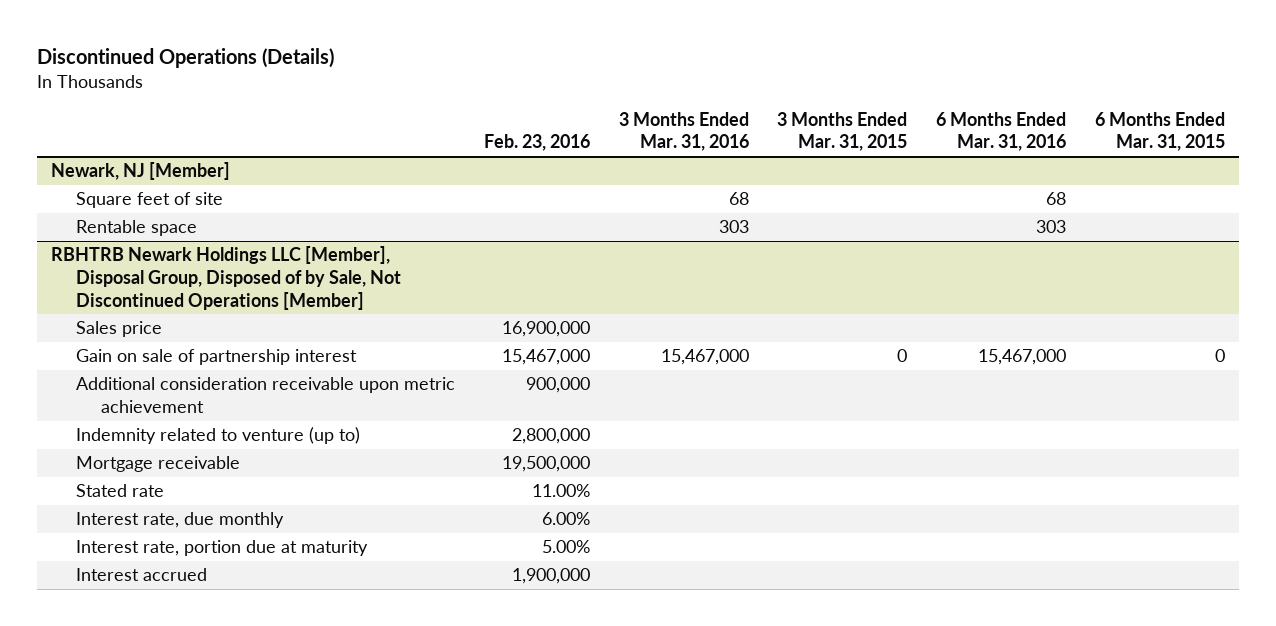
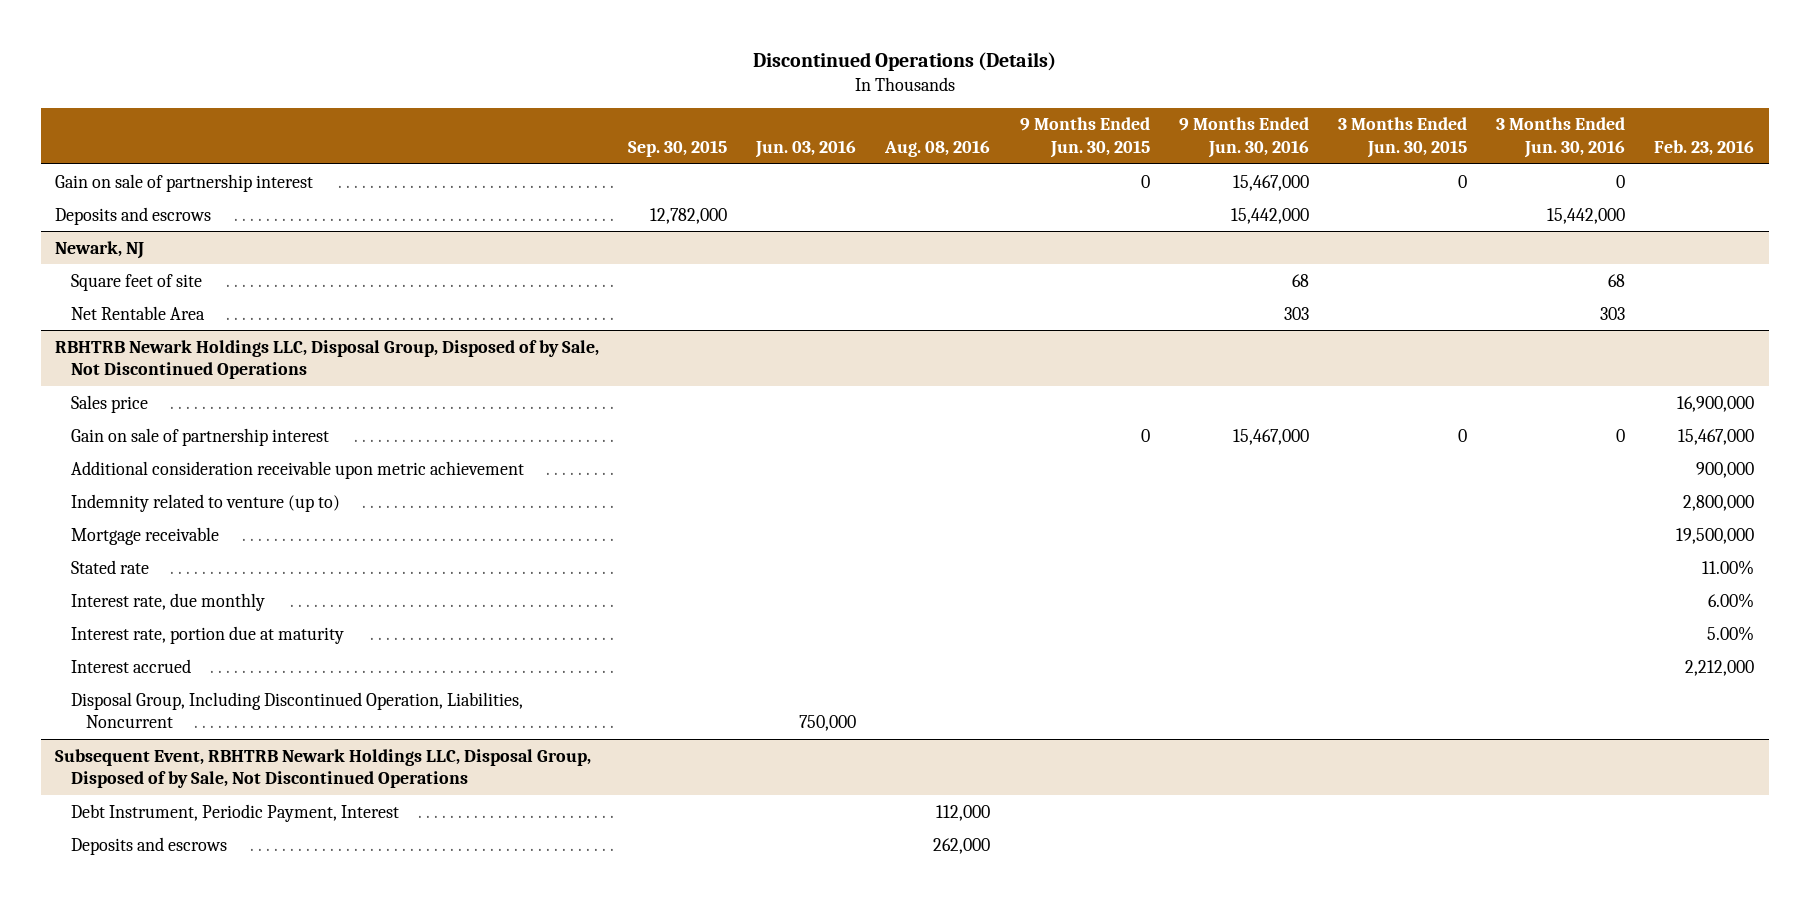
[618,111,749,152] 3 Months Ended Mar. 31, 2016 -> none
[777,111,908,152] 3 Months Ended Mar. 31, 2015 -> none
[936,111,1067,152] 6 Months Ended Mar. 31, 2016 -> none
[1094,111,1225,152] 6 Months Ended Mar. 31, 2015 -> none
none -> [628,139,728,157] Sep. 30, 2015
none -> [755,139,857,158] Jun. 03, 2016
none -> [884,139,991,157] Aug. 08, 2016
none -> [1019,117,1150,158] 9 Months Ended Jun. 30, 2015
none -> [1178,117,1309,158] 9 Months Ended Jun. 30, 2016
none -> [1337,117,1467,158] 3 Months Ended Jun. 30, 2015
none -> [1495,117,1625,158] 3 Months Ended Jun. 30, 2016
none -> [55,173,314,192] Gain on sale of partnership interest
none -> [55,206,212,225] Deposits and escrows
[51,162,231,181] Newark, NJ [Member] -> [55,240,145,259] Newark, NJ
[76,220,198,237] Rentable space -> [70,305,205,320] Net Rentable Area
[51,246,402,310] RBHTRB Newark Holdings LLC [Member], Disposal Group, Disposed of by Sale, Not Discontinued Operations [Member] -> [55,339,600,379] RBHTRB Newark Holdings LLC, Disposal Group, Disposed of by Sale, Not Discontinued Operations
[511,568,590,585] 1,900,000 -> [1684,659,1754,676] 2,212,000
none -> [70,691,523,728] Disposal Group, Including Discontinued Operation, Liabilities, Noncurrent
none -> [55,748,592,788] Subsequent Event, RBHTRB Newark Holdings LLC, Disposal Group, Disposed of by Sale, Not Discontinued Operations
none -> [70,803,399,822] Debt Instrument, Periodic Payment, Interest
none -> [70,836,227,855] Deposits and escrows

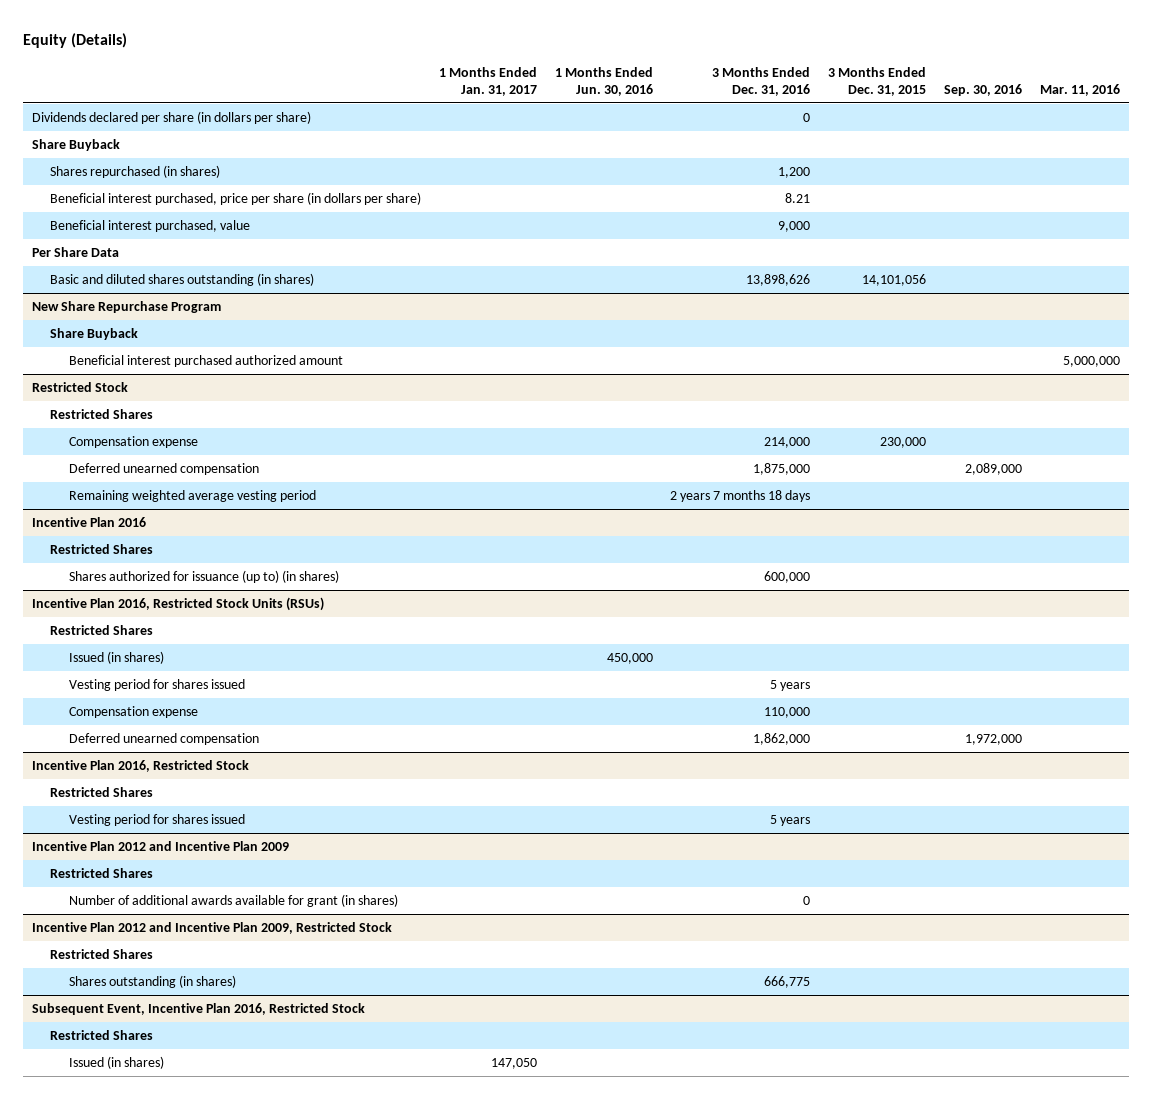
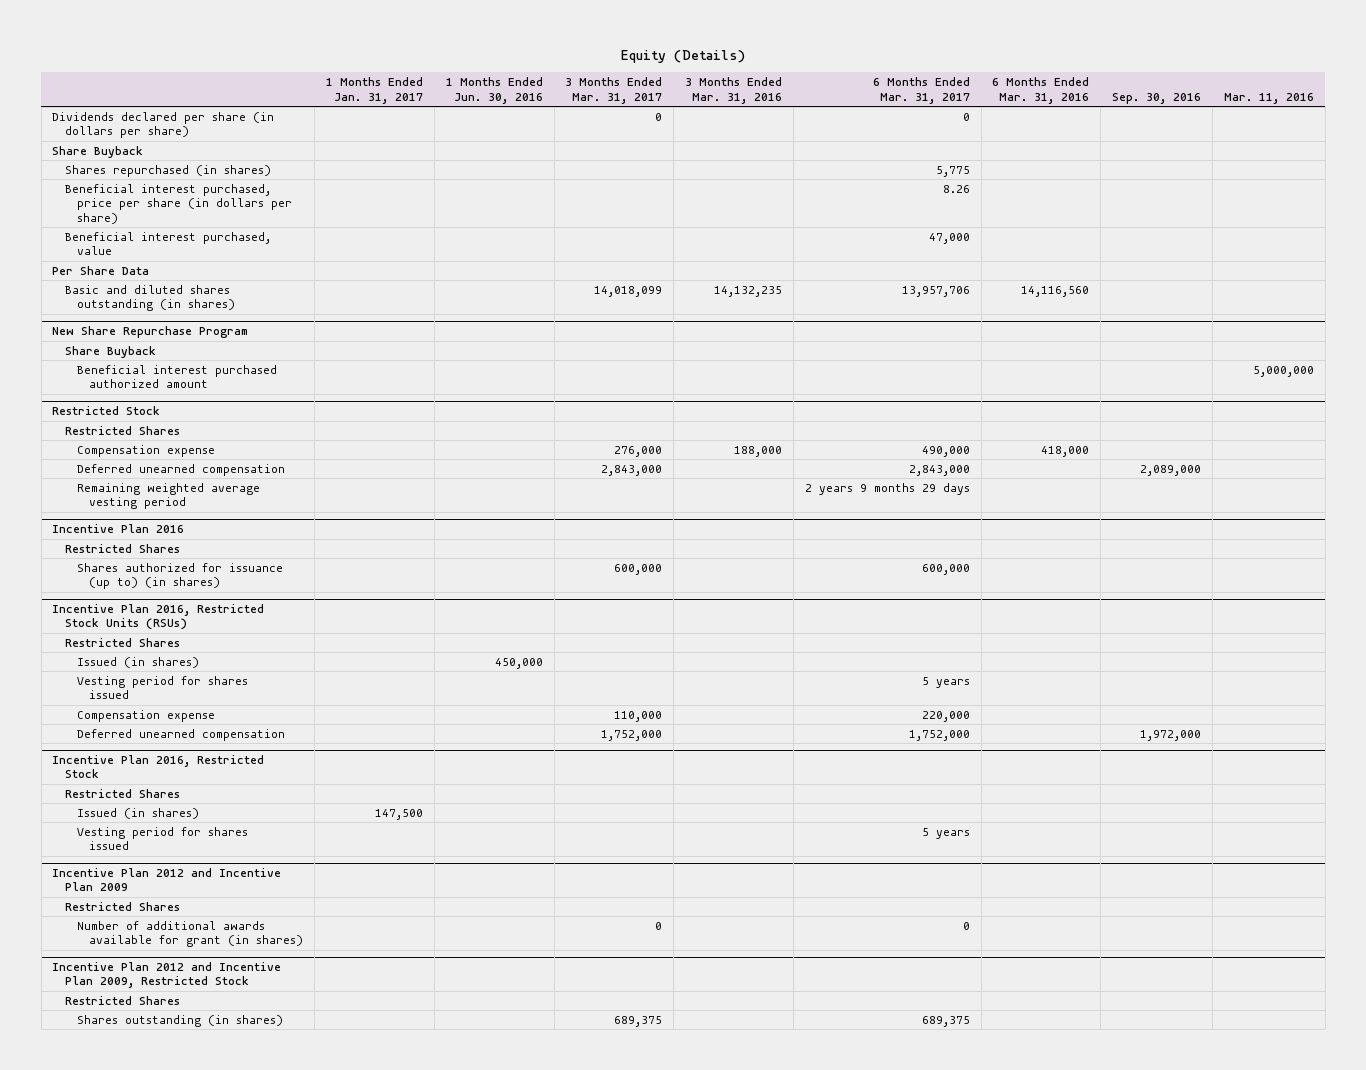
[712,66,811,96] 3 Months Ended Dec. 31, 2016 -> none
[828,66,927,96] 3 Months Ended Dec. 31, 2015 -> none
none -> [565,77,663,104] 3 Months Ended Mar. 31, 2017
none -> [685,77,783,104] 3 Months Ended Mar. 31, 2016
none -> [872,77,970,104] 6 Months Ended Mar. 31, 2017
none -> [992,77,1090,104] 6 Months Ended Mar. 31, 2016
none -> [77,807,200,819] Issued (in shares)
[31,1003,365,1016] Subsequent Event, Incentive Plan 2016, Restricted Stock -> none
[50,1030,154,1041] Restricted Shares -> none
[68,1056,164,1070] Issued (in shares) -> none

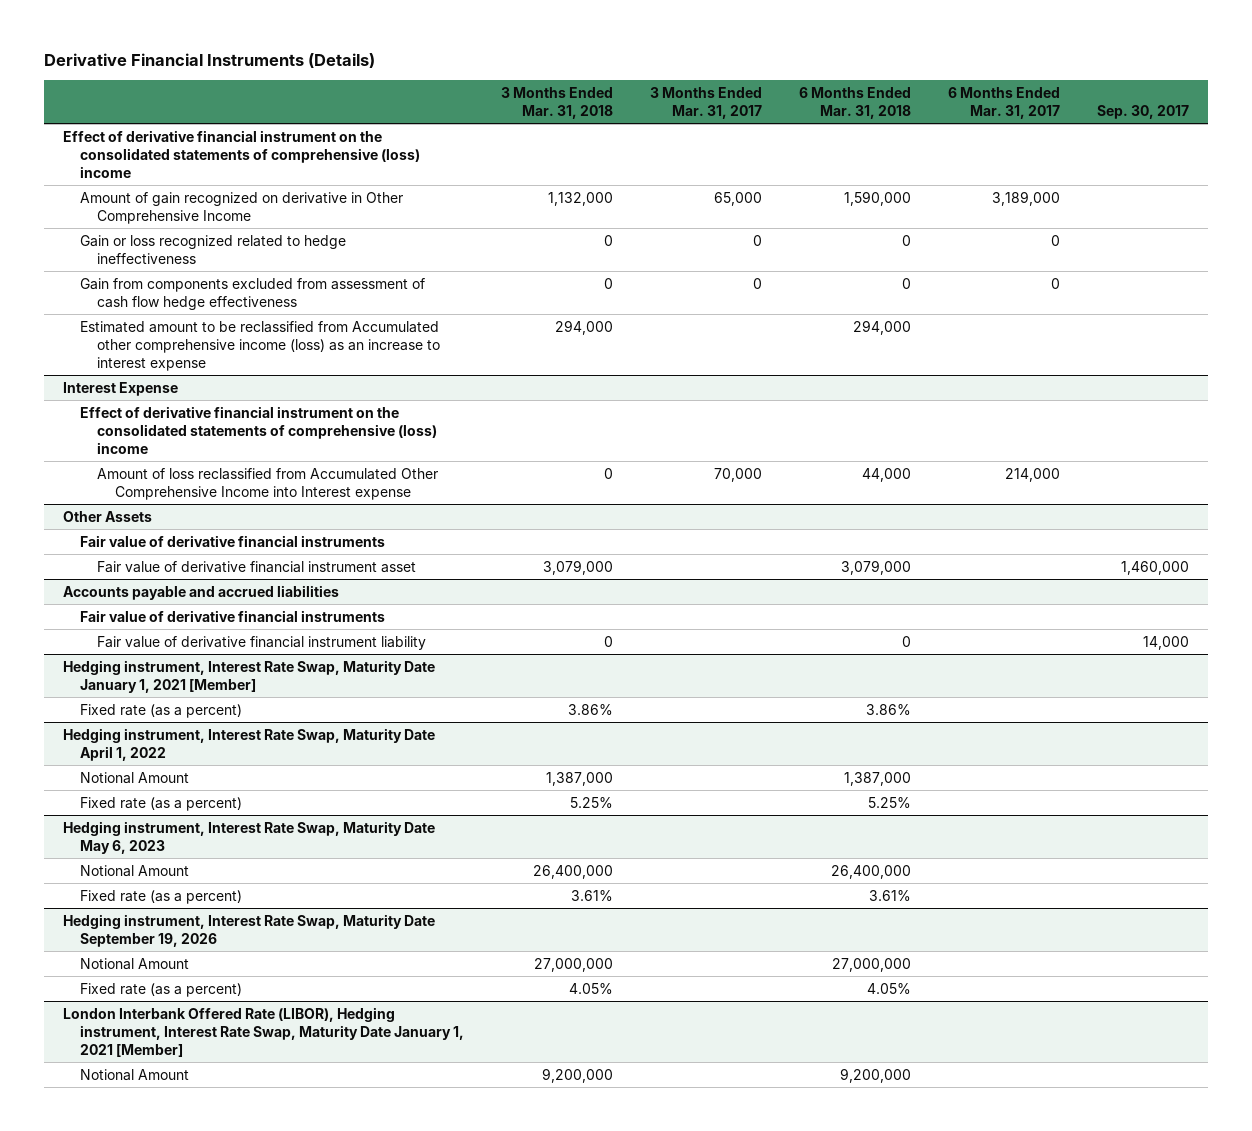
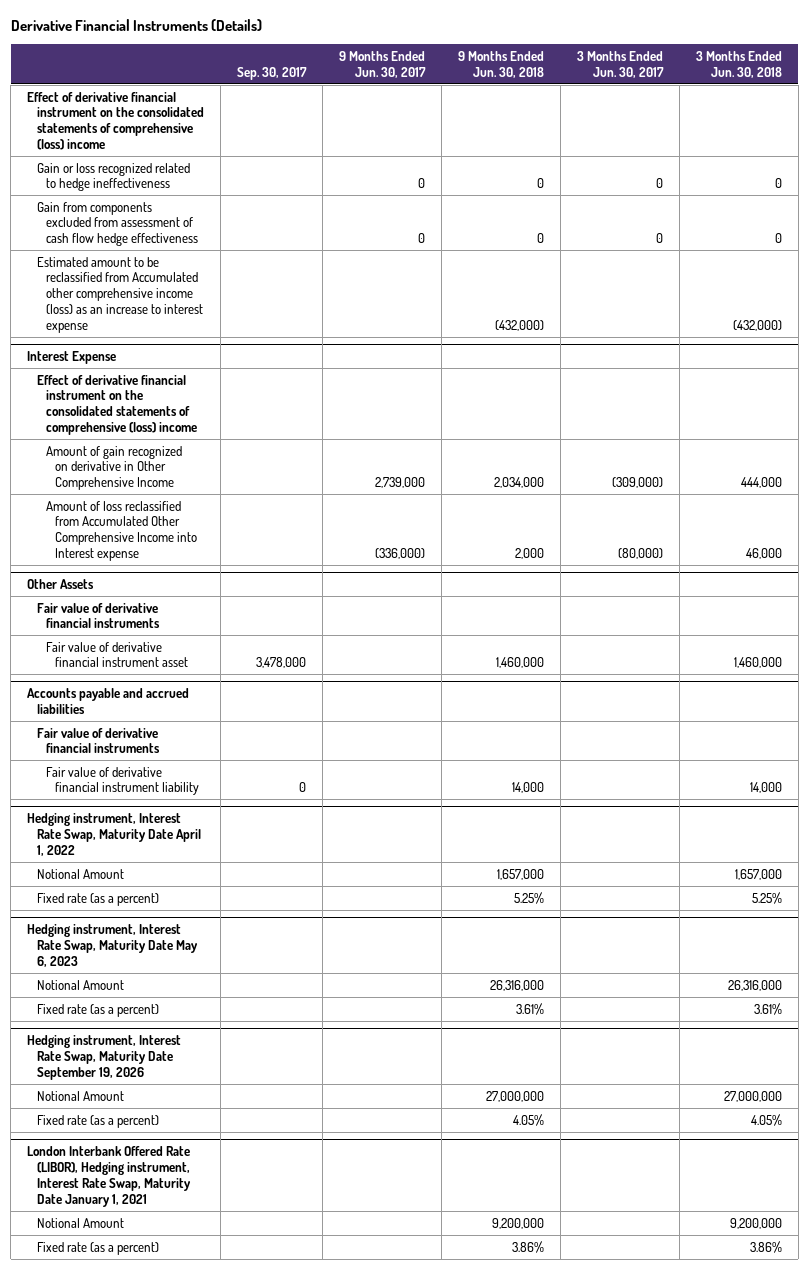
[500,86,613,120] 3 Months Ended Mar. 31, 2018 -> none
[650,86,763,120] 3 Months Ended Mar. 31, 2017 -> none
[799,86,912,120] 6 Months Ended Mar. 31, 2018 -> none
[948,86,1061,120] 6 Months Ended Mar. 31, 2017 -> none
none -> [338,50,426,78] 9 Months Ended Jun. 30, 2017
none -> [457,50,544,78] 9 Months Ended Jun. 30, 2018
none -> [576,50,664,78] 3 Months Ended Jun. 30, 2017
none -> [695,50,782,78] 3 Months Ended Jun. 30, 2018
[79,191,403,224] Amount of gain recognized on derivative in Other Comprehensive Income -> none
none -> [46,445,183,491] Amount of gain recognized on derivative in Other Comprehensive Income
[1121,560,1190,575] 1,460,000 -> [255,657,306,669] 3,478,000
[62,659,435,693] Hedging instrument, Interest Rate Swap, Maturity Date January 1, 2021 [Member] -> none
[79,703,242,718] Fixed rate (as a percent) -> none
[1143,635,1190,650] 14,000 -> [298,782,306,793] 0
[62,1006,464,1057] London Interbank Offered Rate (LIBOR), Hedging instrument, Interest Rate Swap, Maturity Date January 1, 2021 [Member] -> [27,1146,191,1207] London Interbank Offered Rate (LIBOR), Hedging instrument, Interest Rate Swap, Maturity Date January 1, 2021
none -> [36,1241,159,1255] Fixed rate (as a percent)

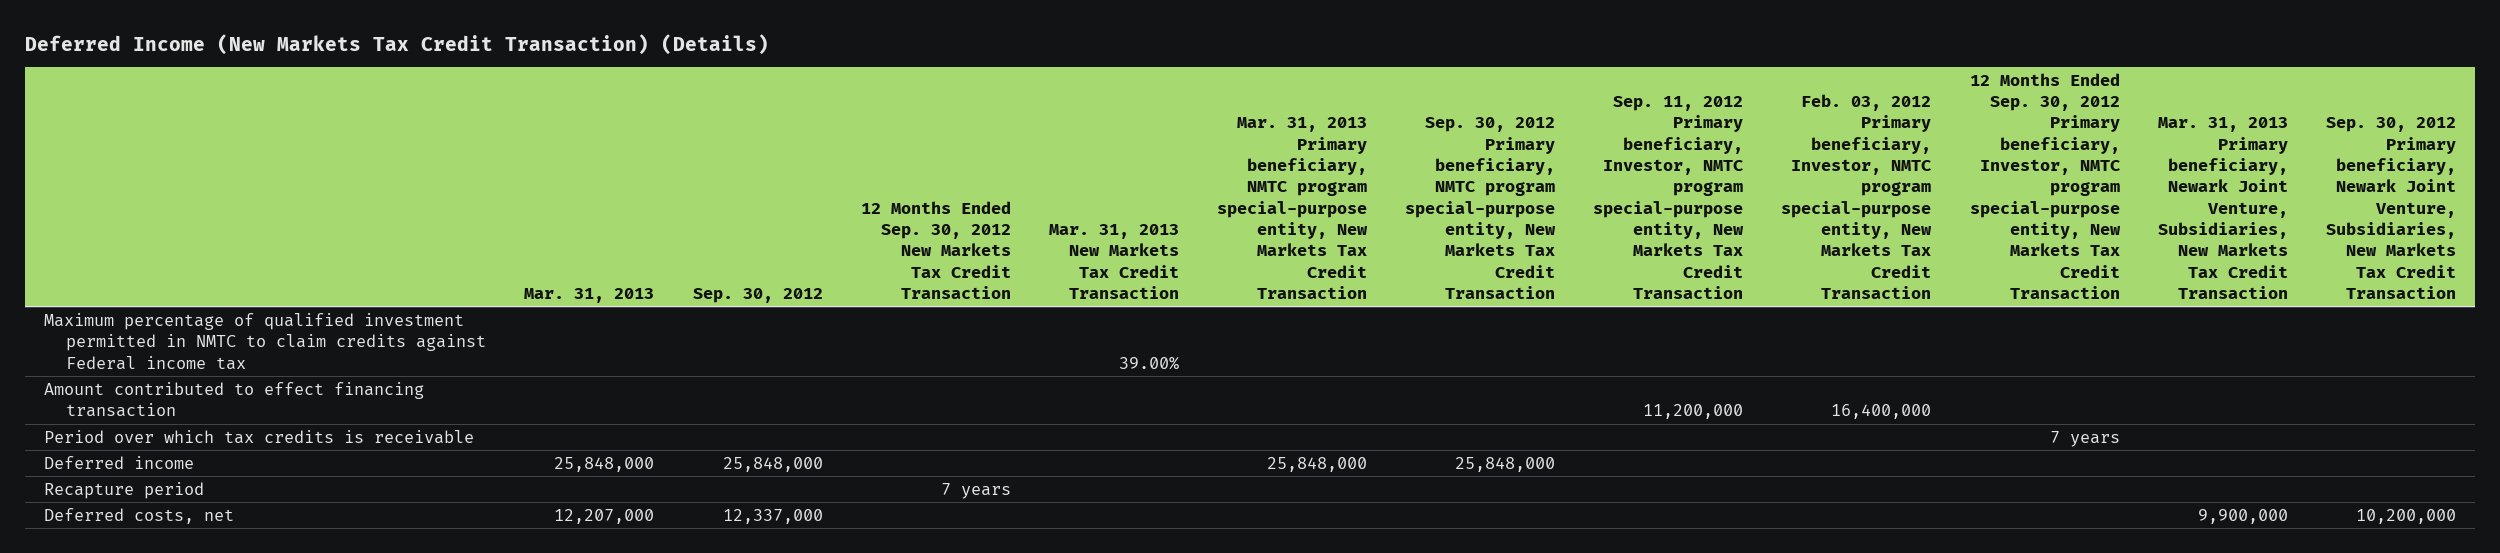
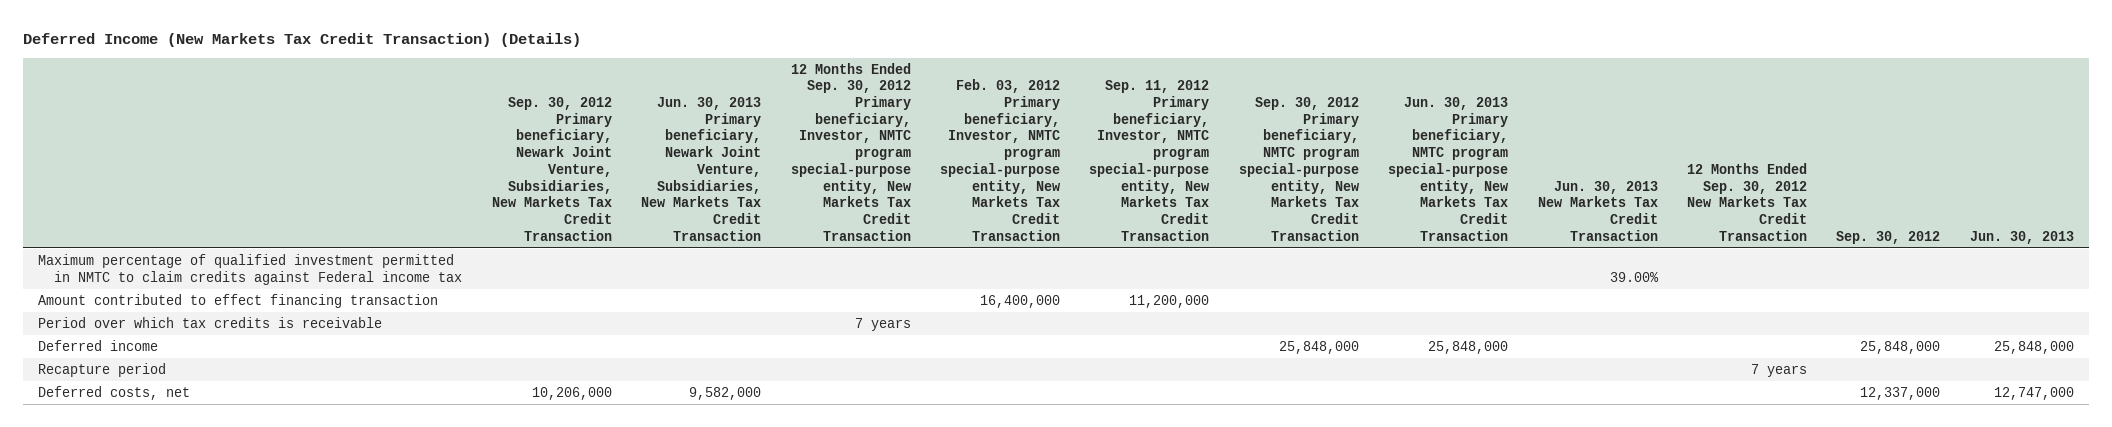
[524,287,655,303] Mar. 31, 2013 -> none
[1048,223,1179,299] Mar. 31, 2013 New Markets Tax Credit Transaction -> none
[1217,117,1369,299] Mar. 31, 2013 Primary beneficiary, NMTC program special-purpose entity, New Markets Tax Credit Transaction -> none
[2157,117,2288,299] Mar. 31, 2013 Primary beneficiary, Newark Joint Venture, Subsidiaries, New Markets Tax Credit Transaction -> none
none -> [641,97,762,241] Jun. 30, 2013 Primary beneficiary, Newark Joint Venture, Subsidiaries, New Markets Tax Credit Transaction
none -> [1388,97,1510,241] Jun. 30, 2013 Primary beneficiary, NMTC program special-purpose entity, New Markets Tax Credit Transaction
none -> [1537,180,1658,241] Jun. 30, 2013 New Markets Tax Credit Transaction
none -> [1969,230,2074,244] Jun. 30, 2013
[2355,508,2456,524] 10,200,000 -> [531,386,612,400] 10,206,000

